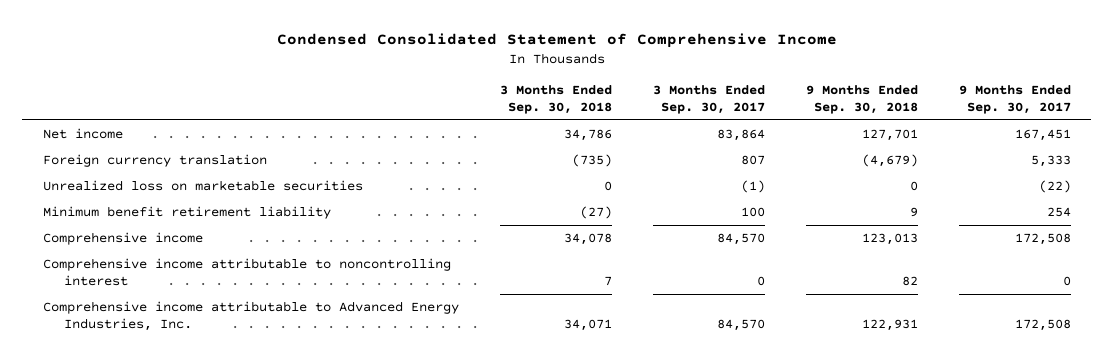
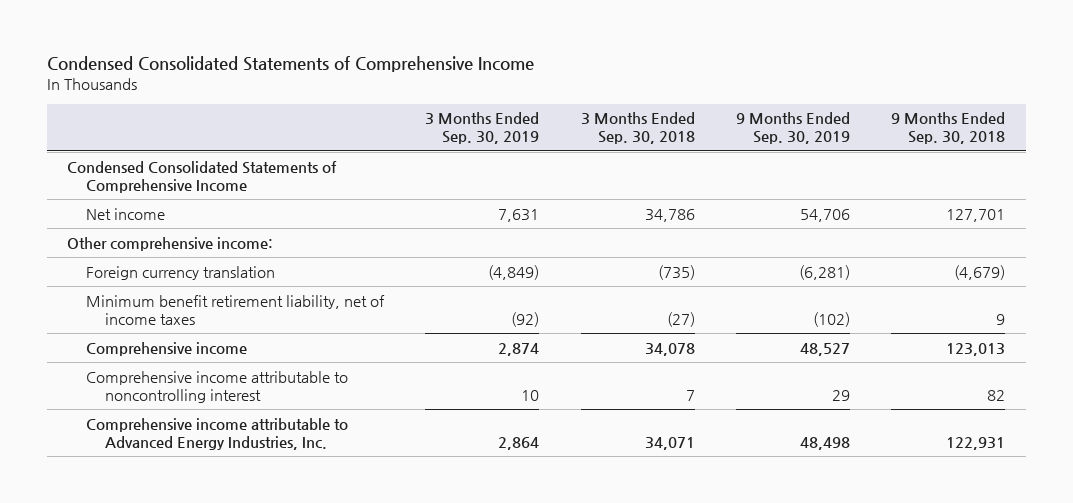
[276,33,837,49] Condensed Consolidated Statement of Comprehensive Income -> [46,56,534,73] Condensed Consolidated Statements of Comprehensive Income
[652,85,765,115] 3 Months Ended Sep. 30, 2017 -> none
[958,85,1071,115] 9 Months Ended Sep. 30, 2017 -> none
none -> [425,112,540,145] 3 Months Ended Sep. 30, 2019
none -> [736,112,851,145] 9 Months Ended Sep. 30, 2019
none -> [67,160,338,193] Condensed Consolidated Statements of Comprehensive Income
none -> [67,236,274,251] Other comprehensive income:
[42,180,363,192] Unrealized loss on marketable securities -> none
[42,206,331,220] Minimum benefit retirement liability -> [86,294,386,325] Minimum benefit retirement liability, net of income taxes

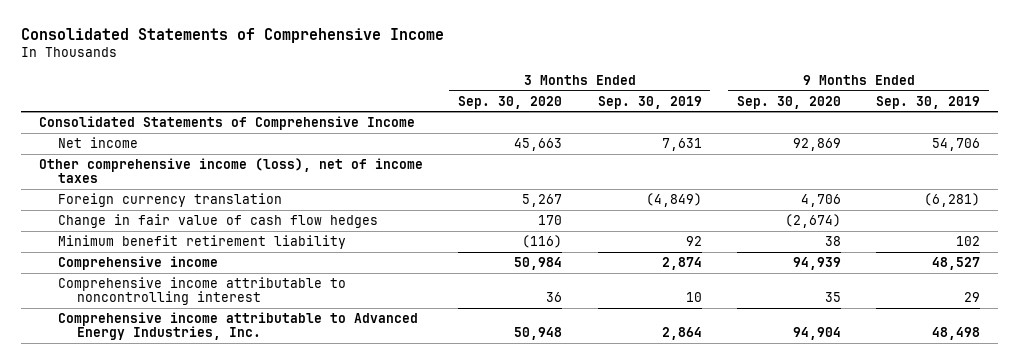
[46,56,534,73] Condensed Consolidated Statements of Comprehensive Income -> [21,28,445,44] Consolidated Statements of Comprehensive Income
[580,112,695,145] 3 Months Ended Sep. 30, 2018 -> none
[891,112,1006,145] 9 Months Ended Sep. 30, 2018 -> none
none -> [458,95,563,109] Sep. 30, 2020
none -> [736,95,841,109] Sep. 30, 2020
[67,160,338,193] Condensed Consolidated Statements of Comprehensive Income -> [38,115,415,130] Consolidated Statements of Comprehensive Income
[67,236,274,251] Other comprehensive income: -> [38,157,423,184] Other comprehensive income (loss), net of income taxes
none -> [57,213,378,228] Change in fair value of cash flow hedges
[86,294,386,325] Minimum benefit retirement liability, net of income taxes -> [57,234,346,249] Minimum benefit retirement liability
[511,311,540,327] (92) -> [685,235,702,246] 92
[813,311,851,327] (102) -> [956,235,981,246] 102

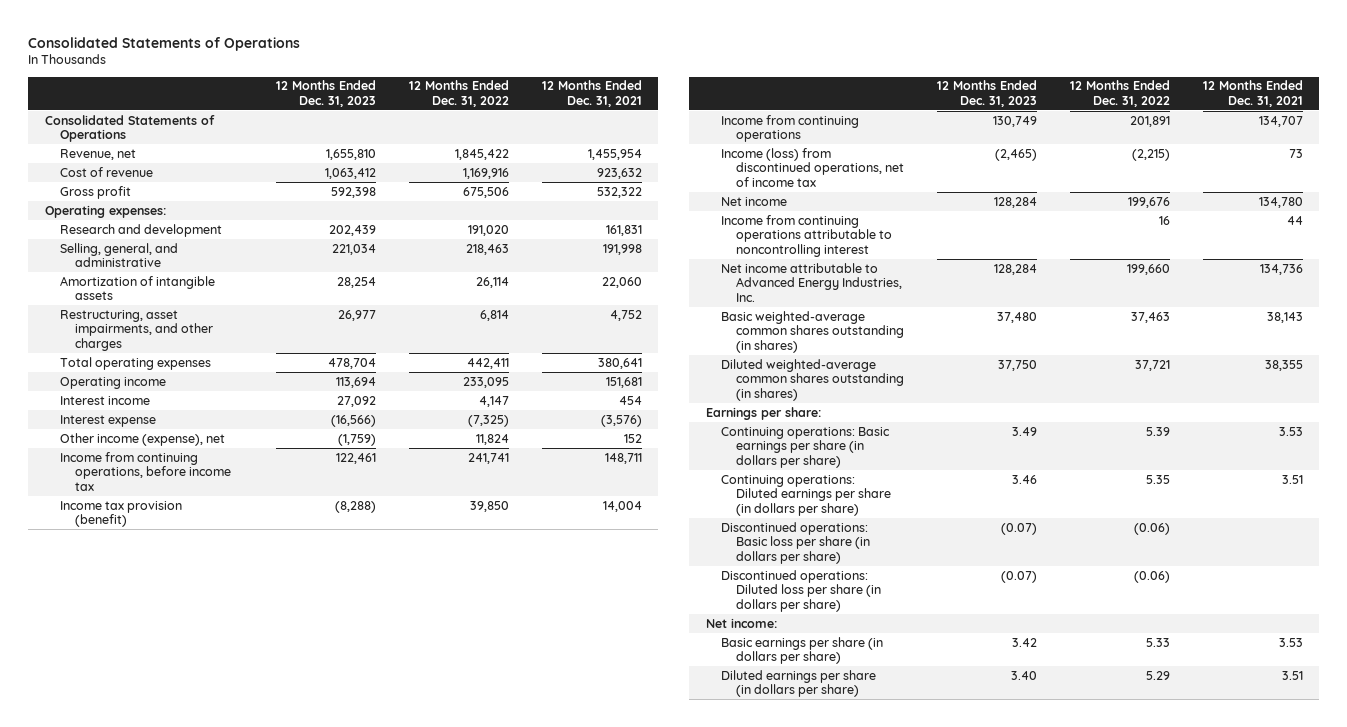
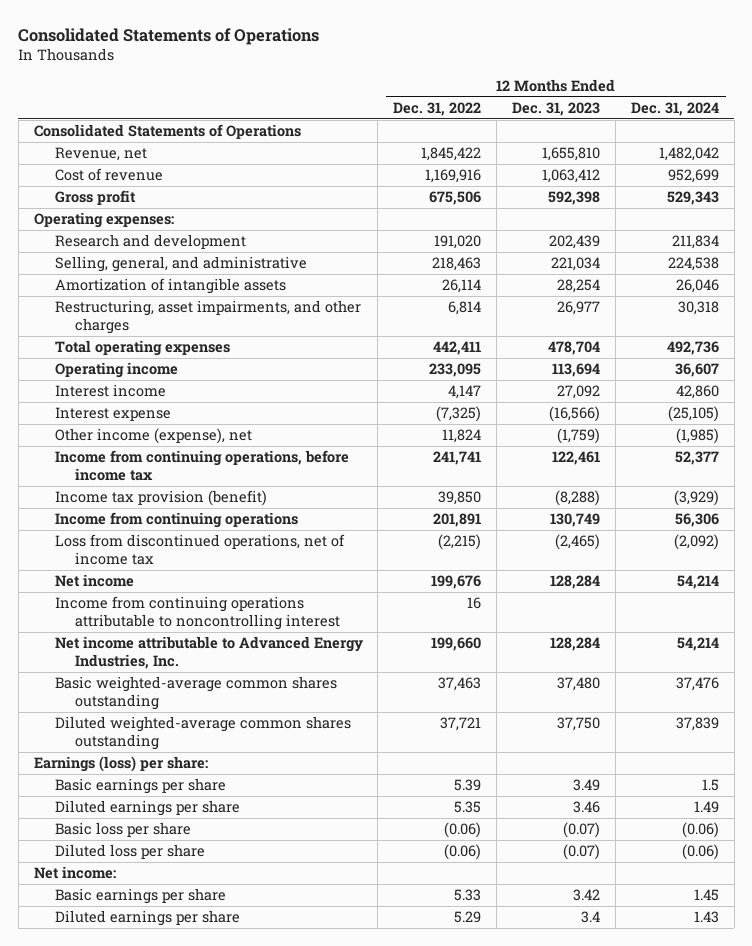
[541,80,642,107] 12 Months Ended Dec. 31, 2021 -> none
none -> [630,101,719,116] Dec. 31, 2024
[720,147,905,187] Income (loss) from discontinued operations, net of income tax -> [54,534,345,565] Loss from discontinued operations, net of income tax
[720,310,905,353] Basic weighted-average common shares outstanding (in shares) -> [54,676,337,710] Basic weighted-average common shares outstanding
[720,358,905,401] Diluted weighted-average common shares outstanding (in shares) -> [54,716,351,750] Diluted weighted-average common shares outstanding
[705,406,821,420] Earnings per share: -> [33,756,208,773] Earnings (loss) per share:
[720,426,890,468] Continuing operations: Basic earnings per share (in dollars per share) -> [54,778,226,795] Basic earnings per share
[720,474,892,516] Continuing operations: Diluted earnings per share (in dollars per share) -> [54,800,240,817] Diluted earnings per share
[720,521,871,564] Discontinued operations: Basic loss per share (in dollars per share) -> [54,822,191,838] Basic loss per share
[720,569,882,612] Discontinued operations: Diluted loss per share (in dollars per share) -> [54,844,205,860] Diluted loss per share
[720,636,883,665] Basic earnings per share (in dollars per share) -> [54,888,226,905] Basic earnings per share
[720,669,876,698] Diluted earnings per share (in dollars per share) -> [54,910,240,927] Diluted earnings per share
[1010,670,1037,680] 3.40 -> [580,911,600,924] 3.4

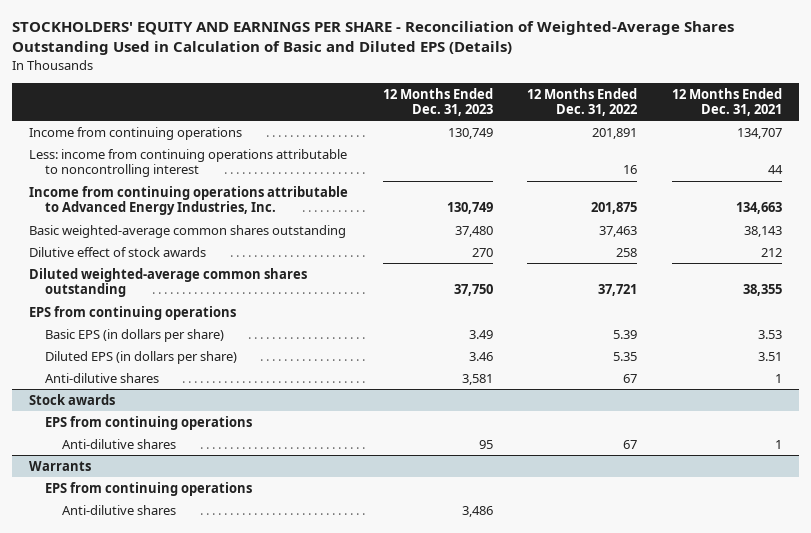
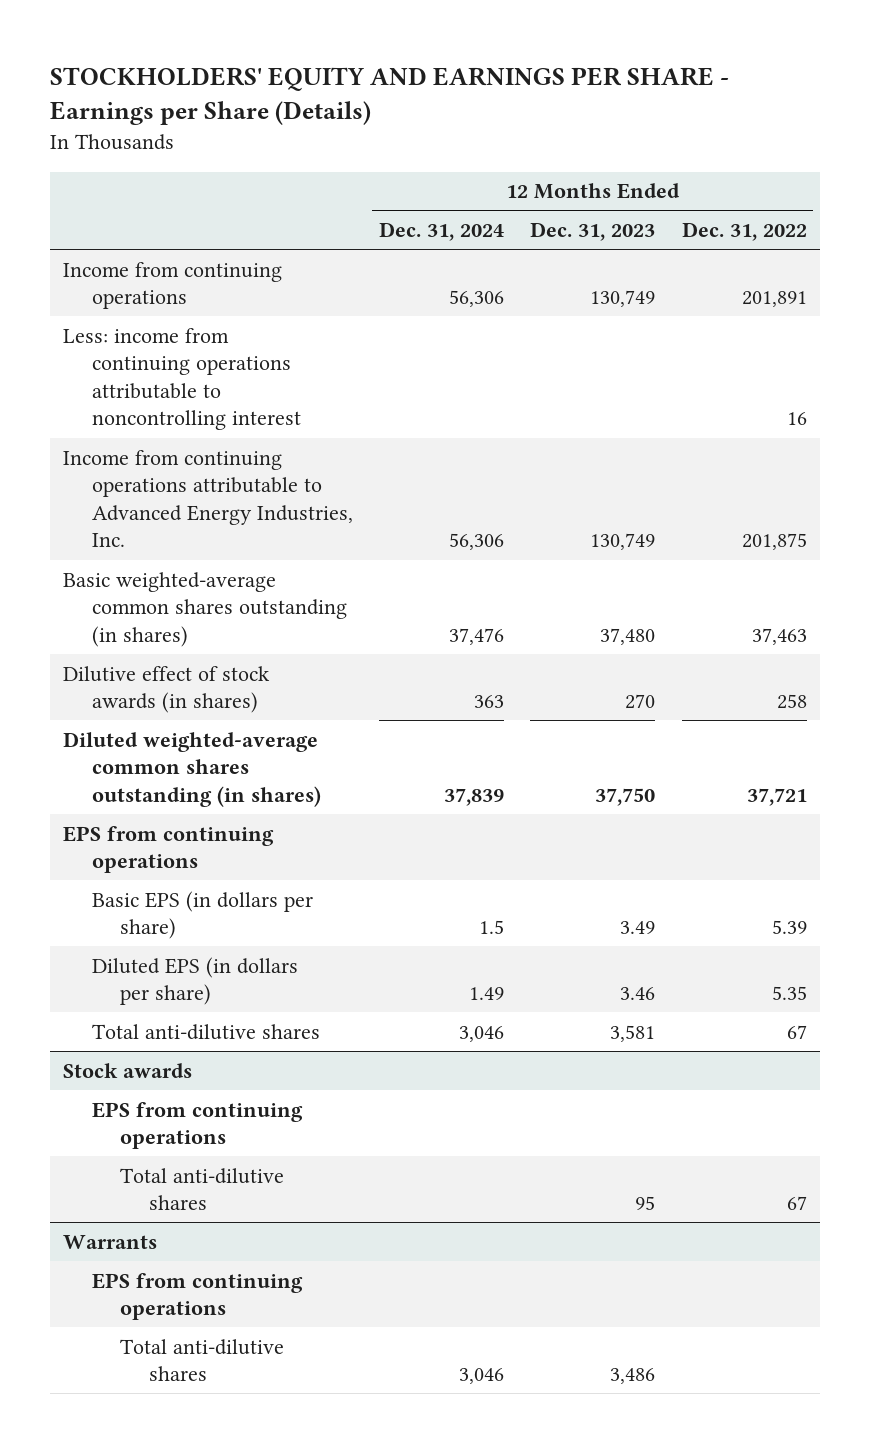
[11,20,734,56] STOCKHOLDERS' EQUITY AND EARNINGS PER SHARE - Reconciliation of Weighted-Average Shares Outstanding Used in Calculation of Basic and Diluted EPS (Details) -> [50,66,730,126] STOCKHOLDERS' EQUITY AND EARNINGS PER SHARE - Earnings per Share (Details)
[672,87,783,116] 12 Months Ended Dec. 31, 2021 -> none
none -> [379,222,505,242] Dec. 31, 2024
[28,224,346,238] Basic weighted-average common shares outstanding -> [63,571,347,647] Basic weighted-average common shares outstanding (in shares)
[28,246,206,257] Dilutive effect of stock awards -> [63,665,271,714] Dilutive effect of stock awards (in shares)
[28,267,307,298] Diluted weighted-average common shares outstanding -> [63,731,321,807] Diluted weighted-average common shares outstanding (in shares)
[45,372,160,383] Anti-dilutive shares -> [91,1023,320,1040] Total anti-dilutive shares
[61,438,176,449] Anti-dilutive shares -> [120,1167,285,1211] Total anti-dilutive shares
[61,504,176,515] Anti-dilutive shares -> [120,1338,285,1382] Total anti-dilutive shares

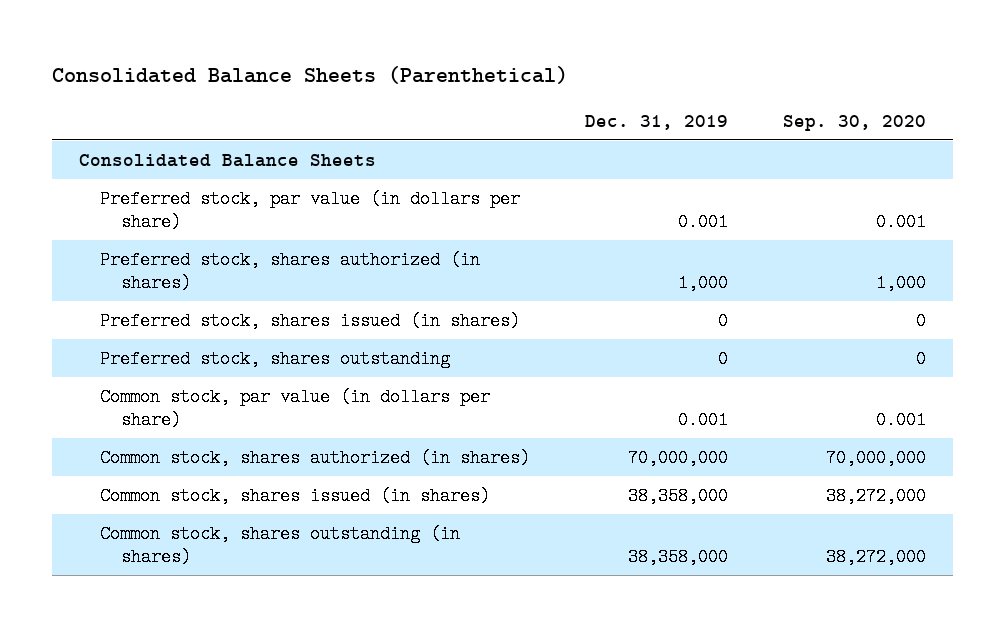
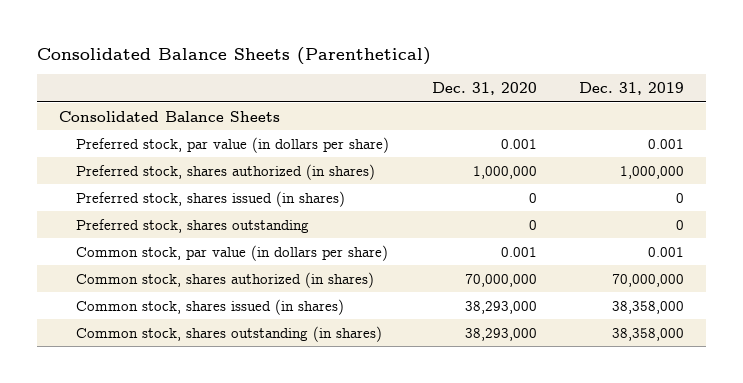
[782,114,926,131] Sep. 30, 2020 -> none
none -> [431,82,537,96] Dec. 31, 2020
[677,274,728,293] 1,000 -> [620,165,685,179] 1,000,000

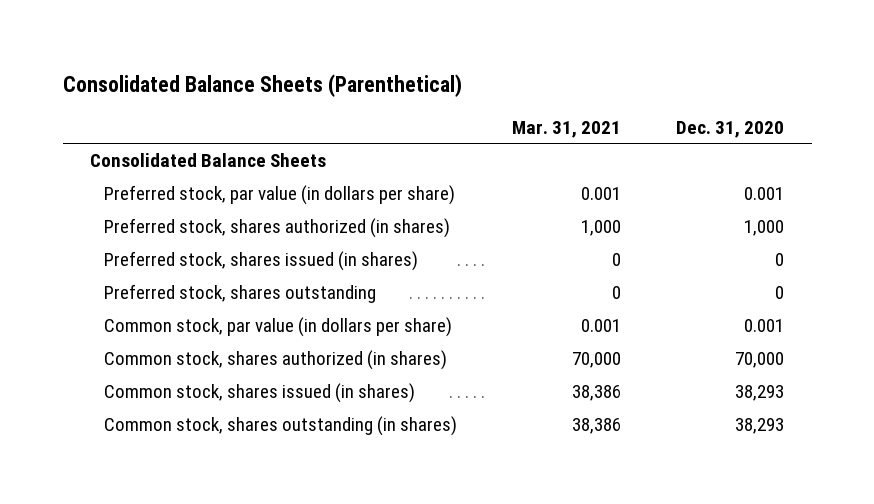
[579,82,685,96] Dec. 31, 2019 -> none
none -> [512,120,622,138] Mar. 31, 2021
[472,165,537,179] 1,000,000 -> [744,219,785,236] 1,000
[464,273,537,287] 70,000,000 -> [735,351,785,368] 70,000
[464,300,537,314] 38,293,000 -> [735,384,785,401] 38,293
[464,327,537,341] 38,293,000 -> [735,417,785,434] 38,293

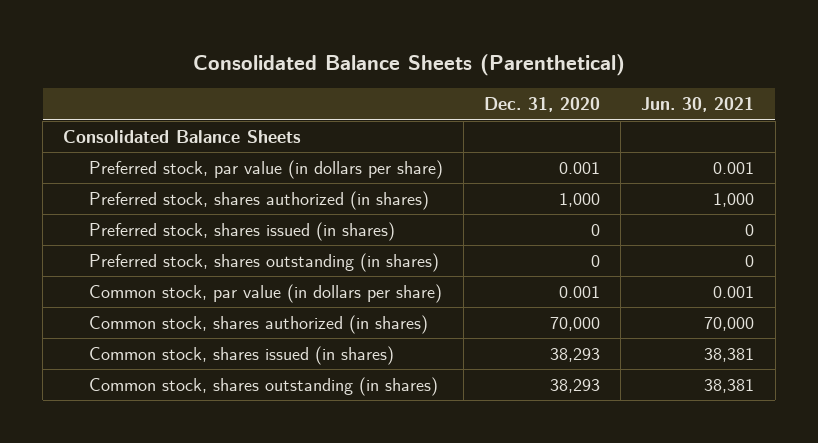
[512,120,622,138] Mar. 31, 2021 -> none
none -> [641,97,755,113] Jun. 30, 2021
[104,283,377,303] Preferred stock, shares outstanding -> [88,252,439,272] Preferred stock, shares outstanding (in shares)

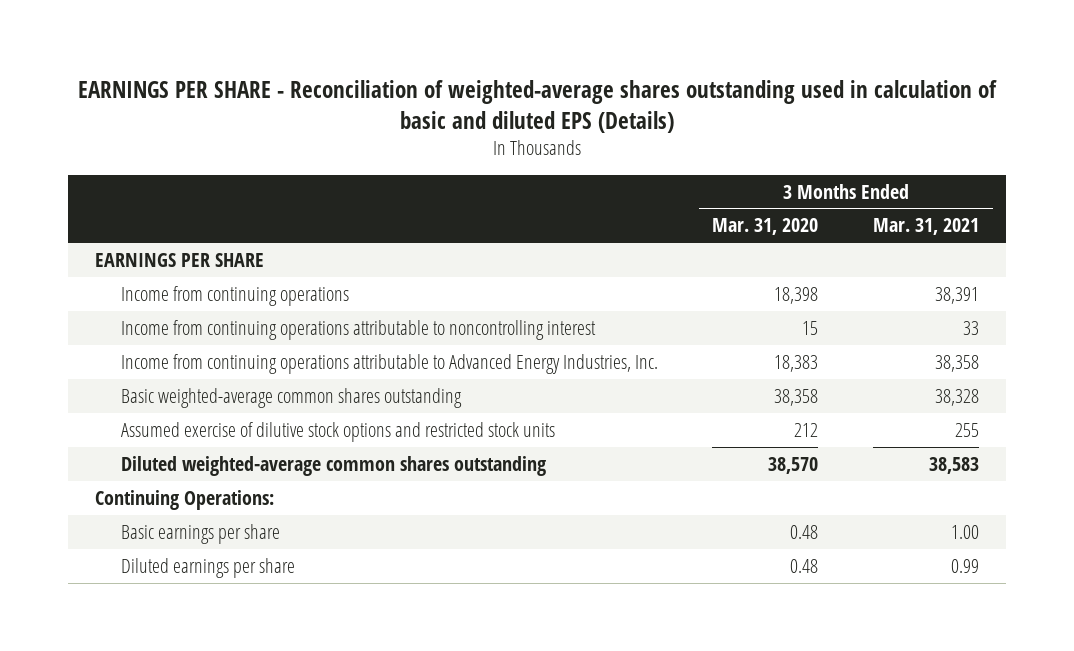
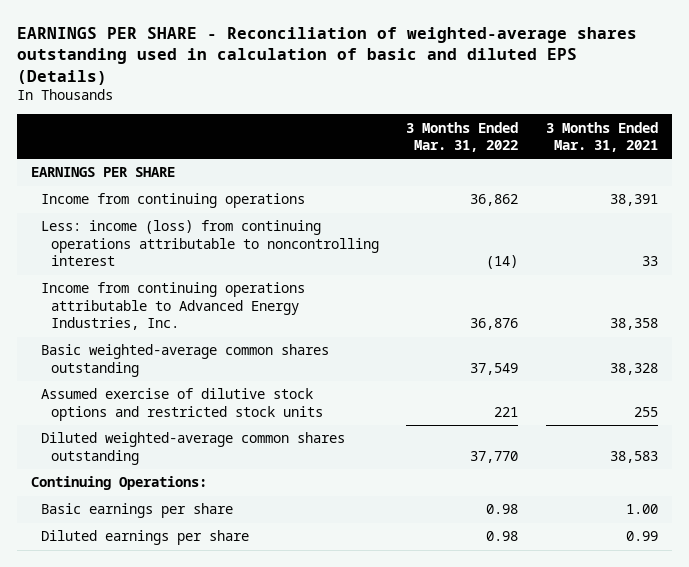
[712,218,819,236] Mar. 31, 2020 -> none
none -> [406,121,519,152] 3 Months Ended Mar. 31, 2022
[120,319,596,340] Income from continuing operations attributable to noncontrolling interest -> [40,220,379,267] Less: income (loss) from continuing operations attributable to noncontrolling interest

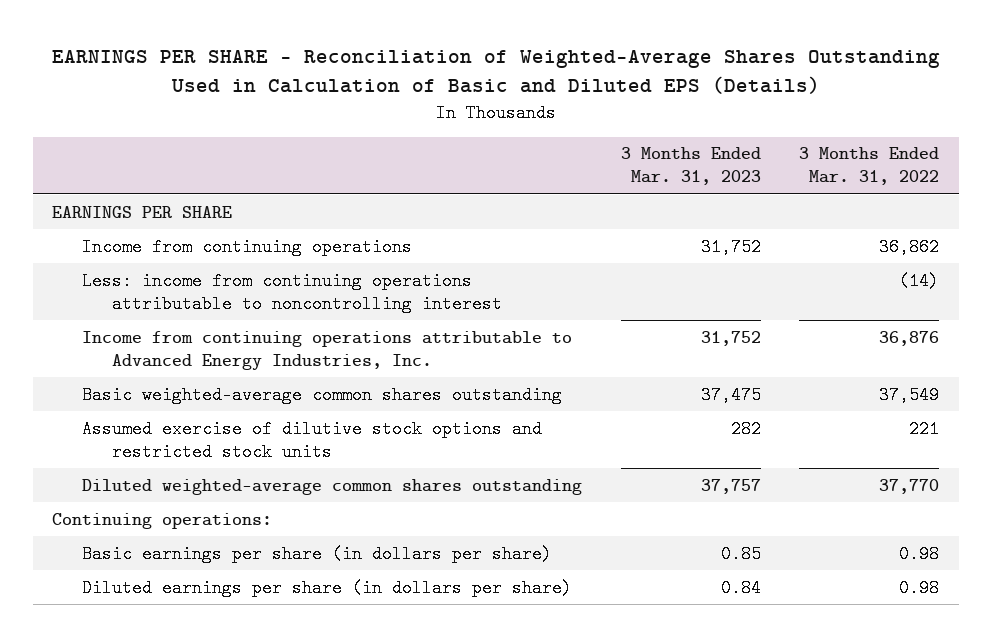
[17,26,638,85] EARNINGS PER SHARE - Reconciliation of weighted-average shares outstanding used in calculation of basic and diluted EPS (Details) -> [51,49,940,95] EARNINGS PER SHARE - Reconciliation of Weighted-Average Shares Outstanding Used in Calculation of Basic and Diluted EPS (Details)
[545,121,658,152] 3 Months Ended Mar. 31, 2021 -> none
none -> [620,147,761,186] 3 Months Ended Mar. 31, 2023
[40,220,379,267] Less: income (loss) from continuing operations attributable to noncontrolling interest -> [82,271,502,313] Less: income from continuing operations attributable to noncontrolling interest
[31,476,208,491] Continuing Operations: -> [52,512,273,529] Continuing operations:
[40,503,233,519] Basic earnings per share -> [82,544,553,563] Basic earnings per share (in dollars per share)
[40,530,249,546] Diluted earnings per share -> [82,578,573,597] Diluted earnings per share (in dollars per share)

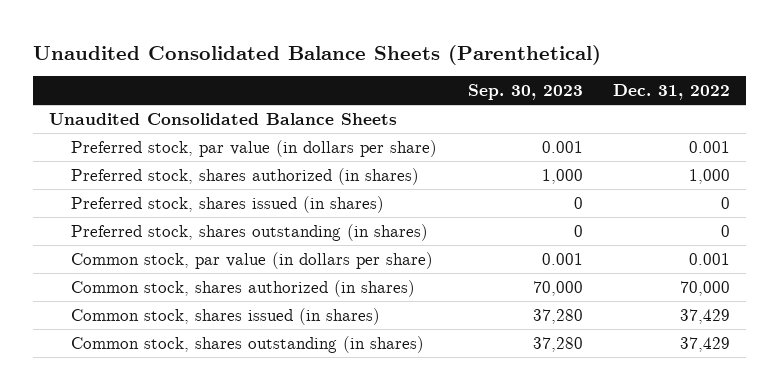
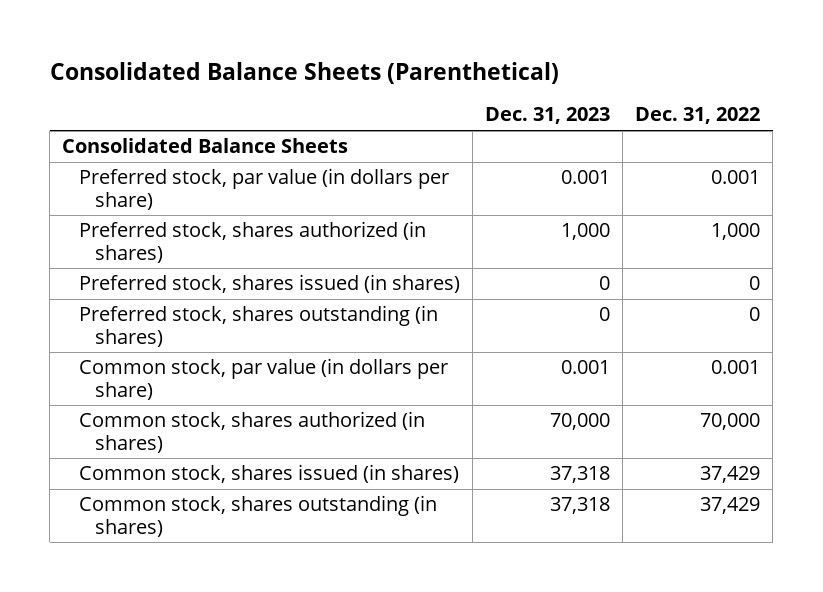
[33,44,602,65] Unaudited Consolidated Balance Sheets (Parenthetical) -> [49,61,559,84] Consolidated Balance Sheets (Parenthetical)
[467,84,583,101] Sep. 30, 2023 -> none
none -> [485,107,611,125] Dec. 31, 2023
[48,112,397,125] Unaudited Consolidated Balance Sheets -> [62,138,349,154] Consolidated Balance Sheets

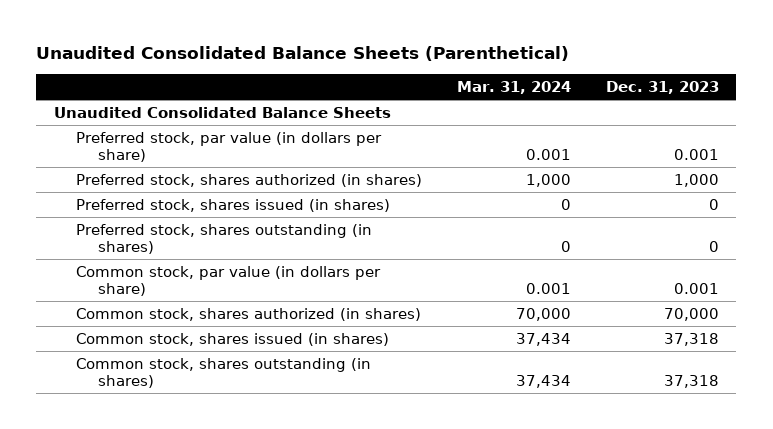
[49,61,559,84] Consolidated Balance Sheets (Parenthetical) -> [36,46,570,62] Unaudited Consolidated Balance Sheets (Parenthetical)
[635,107,761,125] Dec. 31, 2022 -> none
none -> [456,80,571,94] Mar. 31, 2024
[62,138,349,154] Consolidated Balance Sheets -> [53,106,391,118] Unaudited Consolidated Balance Sheets

